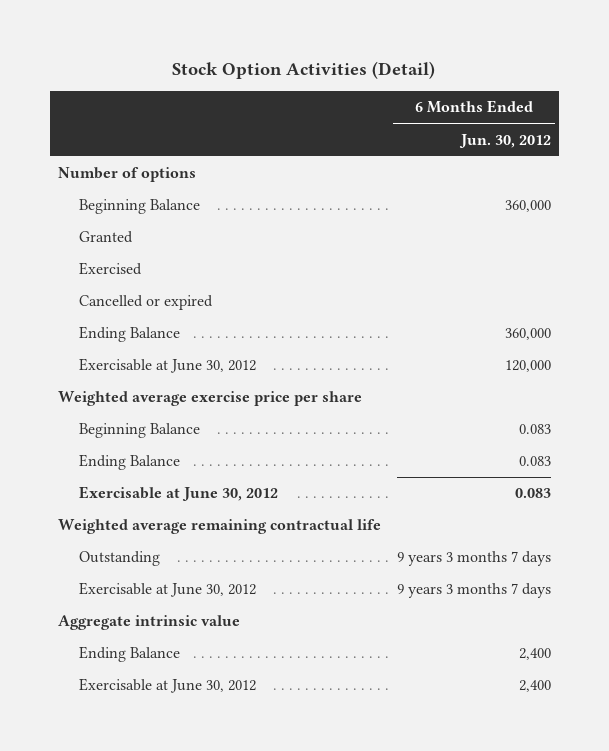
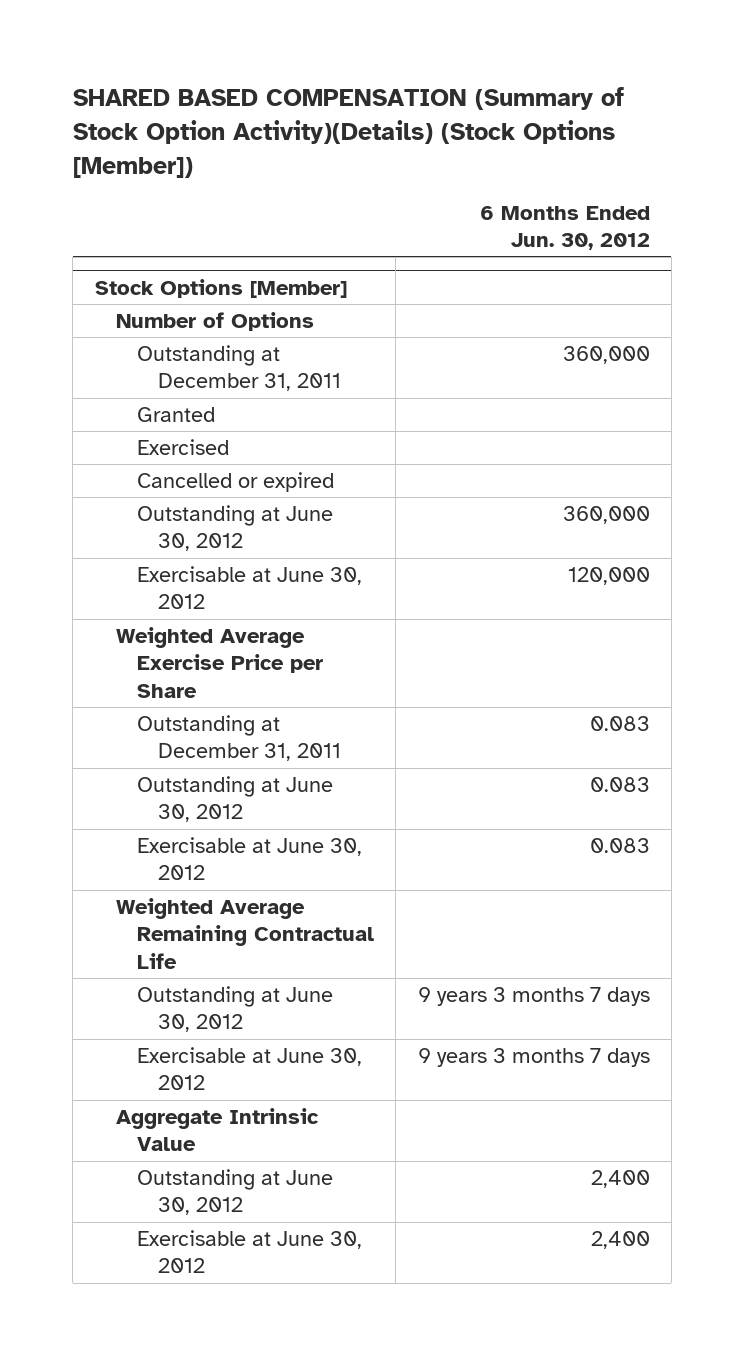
[172,60,436,79] Stock Option Activities (Detail) -> [72,87,624,178] SHARED BASED COMPENSATION (Summary of Stock Option Activity)(Details) (Stock Options [Member])
none -> [94,278,347,298] Stock Options [Member]
[57,167,196,183] Number of options -> [115,312,314,332] Number of Options
[78,199,200,215] Beginning Balance -> [137,345,342,392] Outstanding at December 31, 2011
[78,326,180,343] Ending Balance -> [137,505,334,552] Outstanding at June 30, 2012
[57,391,362,407] Weighted average exercise price per share -> [115,627,324,698] Weighted Average Exercise Price per Share
[78,423,200,439] Beginning Balance -> [137,715,342,762] Outstanding at December 31, 2011
[78,454,180,471] Ending Balance -> [137,776,334,823] Outstanding at June 30, 2012
[57,519,381,535] Weighted average remaining contractual life -> [115,898,375,969] Weighted Average Remaining Contractual Life
[78,551,160,567] Outstanding -> [137,986,334,1033] Outstanding at June 30, 2012
[57,615,240,631] Aggregate intrinsic value -> [115,1108,319,1152] Aggregate Intrinsic Value
[78,646,180,663] Ending Balance -> [137,1169,334,1216] Outstanding at June 30, 2012

